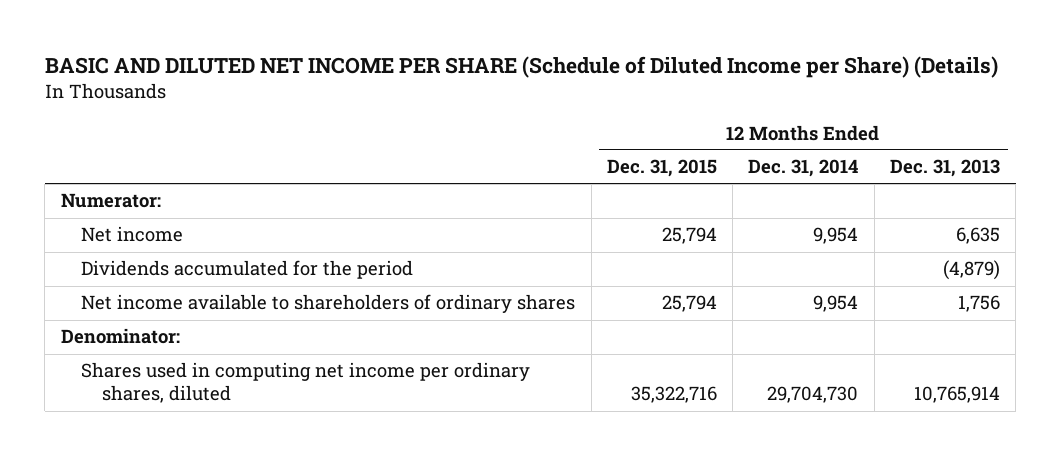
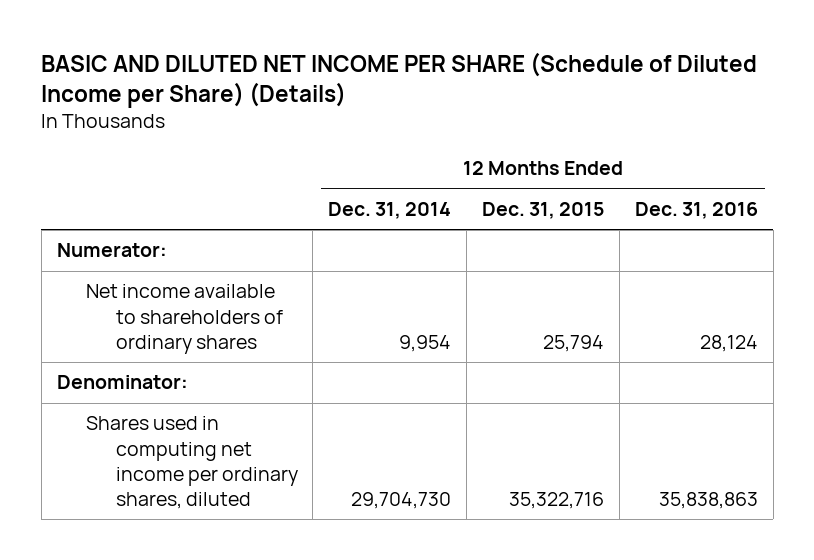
[889,159,1000,178] Dec. 31, 2013 -> none
none -> [634,201,758,219] Dec. 31, 2016
[81,226,184,243] Net income -> none
[81,260,414,280] Dividends accumulated for the period -> none

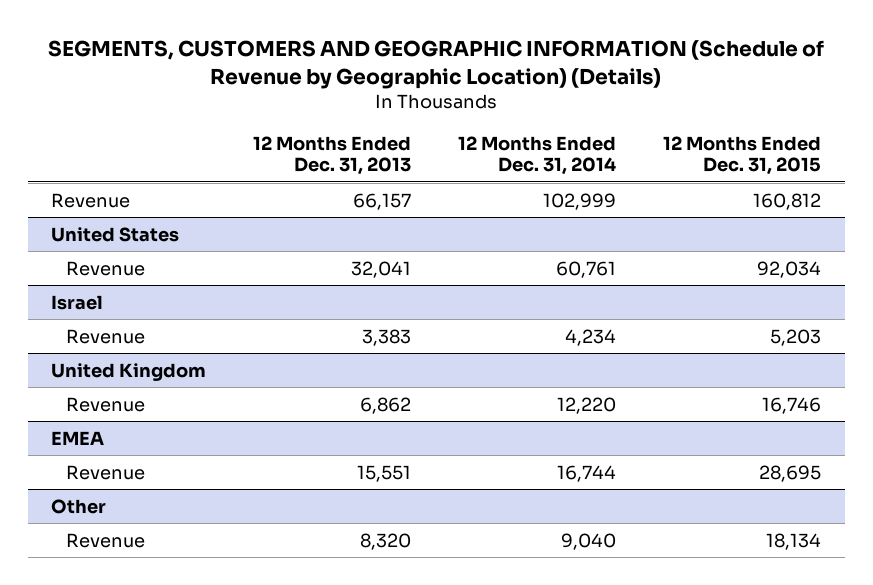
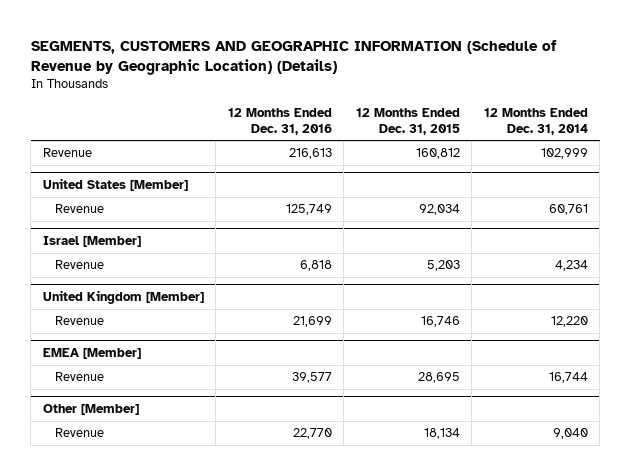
[253,135,412,176] 12 Months Ended Dec. 31, 2013 -> none
none -> [227,108,332,135] 12 Months Ended Dec. 31, 2016
[51,226,180,242] United States -> [42,178,188,192] United States [Member]
[51,294,104,310] Israel -> [42,236,141,248] Israel [Member]
[51,362,207,381] United Kingdom -> [42,290,204,305] United Kingdom [Member]
[51,430,105,445] EMEA -> [42,348,141,360] EMEA [Member]
[51,498,107,514] Other -> [42,404,139,416] Other [Member]

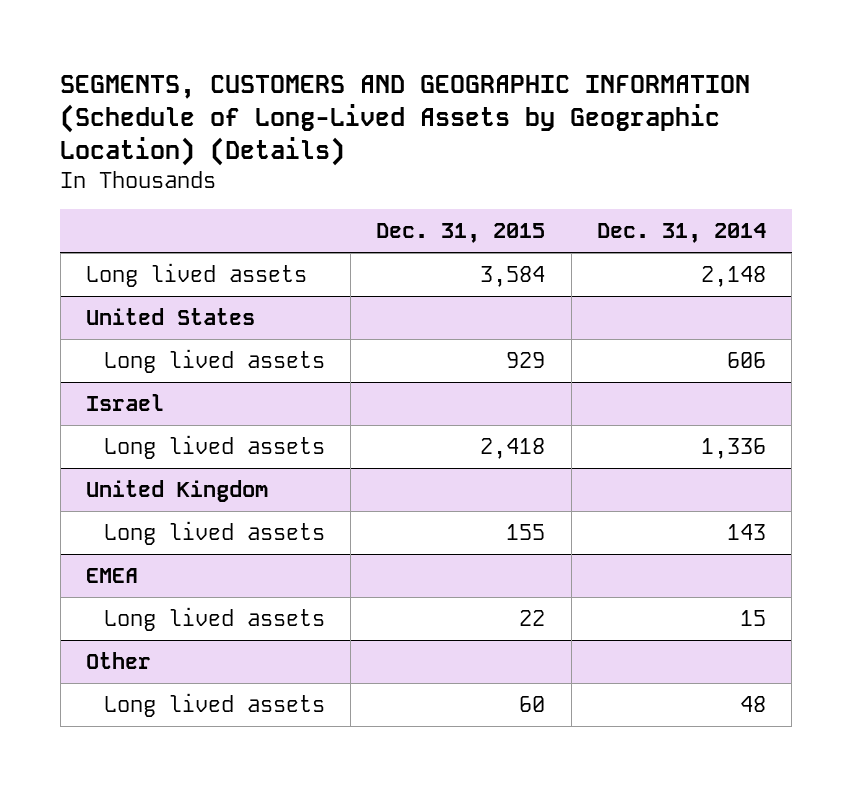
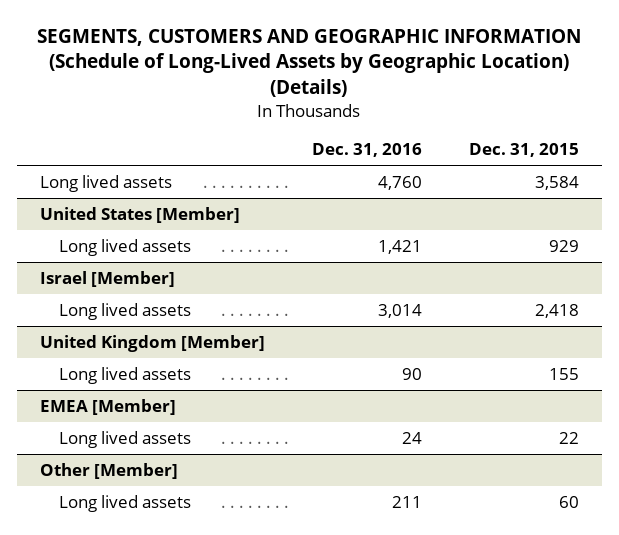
[597,223,767,244] Dec. 31, 2014 -> none
none -> [311,143,422,158] Dec. 31, 2016
[86,307,256,325] United States -> [40,206,241,223] United States [Member]
[86,393,165,411] Israel -> [40,270,176,287] Israel [Member]
[86,479,269,502] United Kingdom -> [40,334,266,352] United Kingdom [Member]
[86,567,139,583] EMEA -> [40,398,177,415] EMEA [Member]
[86,651,152,669] Other -> [40,462,179,479] Other [Member]

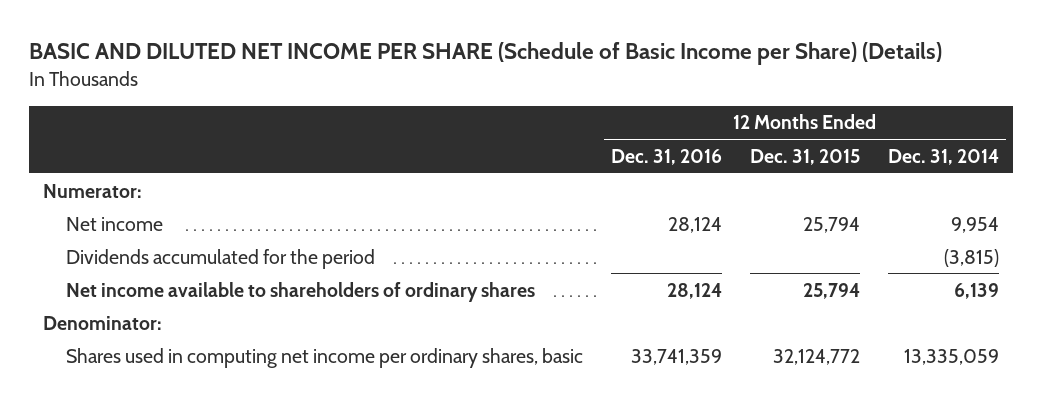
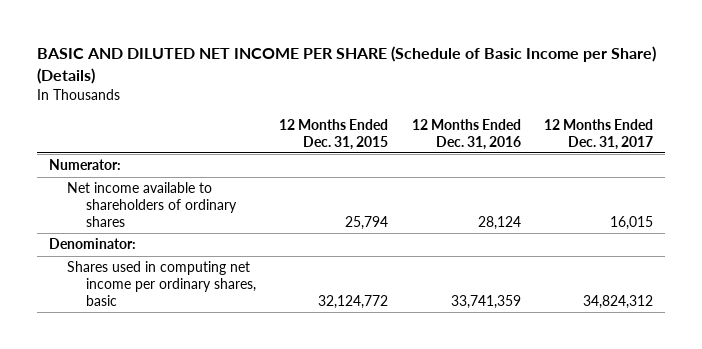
[887,148,999,165] Dec. 31, 2014 -> none
none -> [544,118,654,150] 12 Months Ended Dec. 31, 2017
[65,216,163,231] Net income -> none
[65,248,375,269] Dividends accumulated for the period -> none

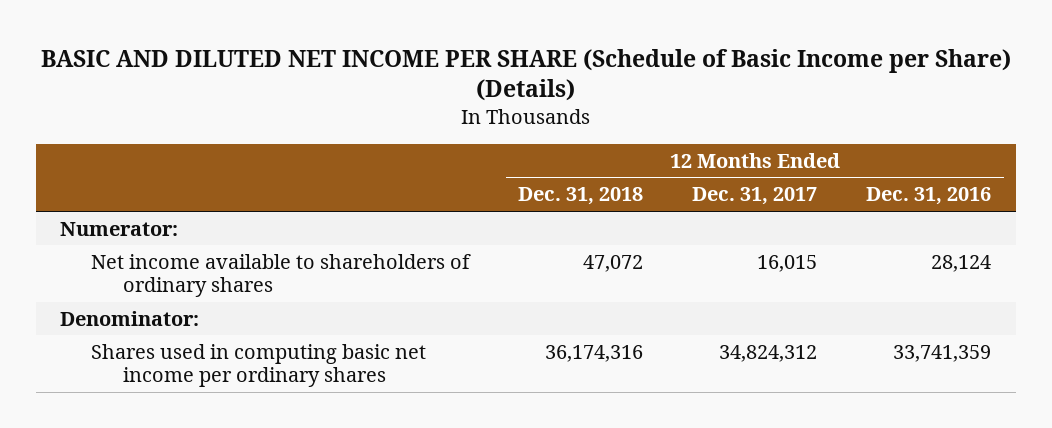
[279,118,389,150] 12 Months Ended Dec. 31, 2015 -> none
none -> [518,187,644,206] Dec. 31, 2018
[67,261,256,306] Shares used in computing net income per ordinary shares, basic -> [91,343,427,388] Shares used in computing basic net income per ordinary shares

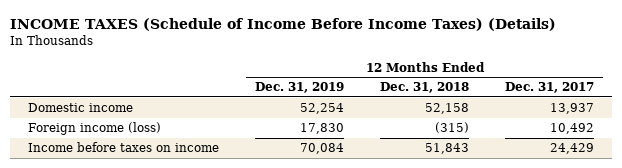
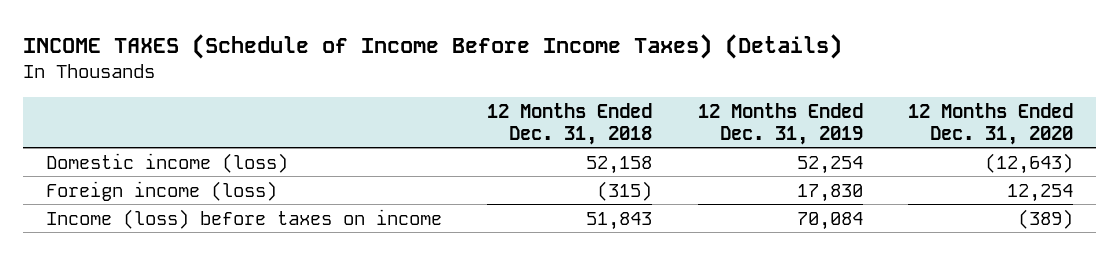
[505,82,595,94] Dec. 31, 2017 -> none
none -> [908,102,1074,145] 12 Months Ended Dec. 31, 2020
[28,103,134,113] Domestic income -> [45,152,288,173] Domestic income (loss)
[28,142,220,153] Income before taxes on income -> [45,208,442,229] Income (loss) before taxes on income

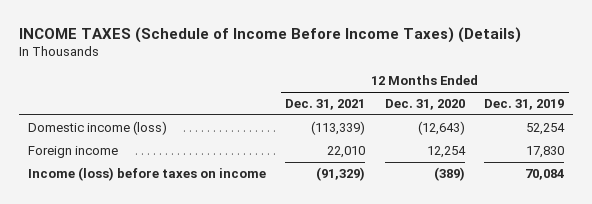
[487,102,653,145] 12 Months Ended Dec. 31, 2018 -> none
none -> [285,98,366,110] Dec. 31, 2021
[45,180,277,201] Foreign income (loss) -> [28,145,119,158] Foreign income

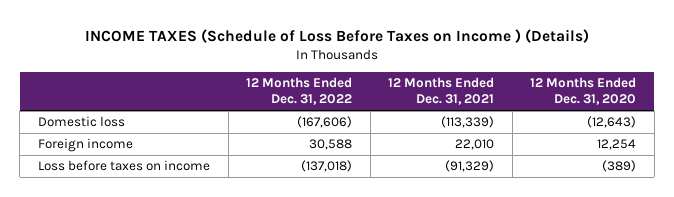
[18,26,521,43] INCOME TAXES (Schedule of Income Before Income Taxes) (Details) -> [85,28,590,43] INCOME TAXES (Schedule of Loss Before Taxes on Income ) (Details)
[483,98,564,110] Dec. 31, 2019 -> none
none -> [246,77,353,106] 12 Months Ended Dec. 31, 2022
[28,120,168,135] Domestic income (loss) -> [37,116,125,128] Domestic loss
[28,166,267,181] Income (loss) before taxes on income -> [37,160,210,172] Loss before taxes on income

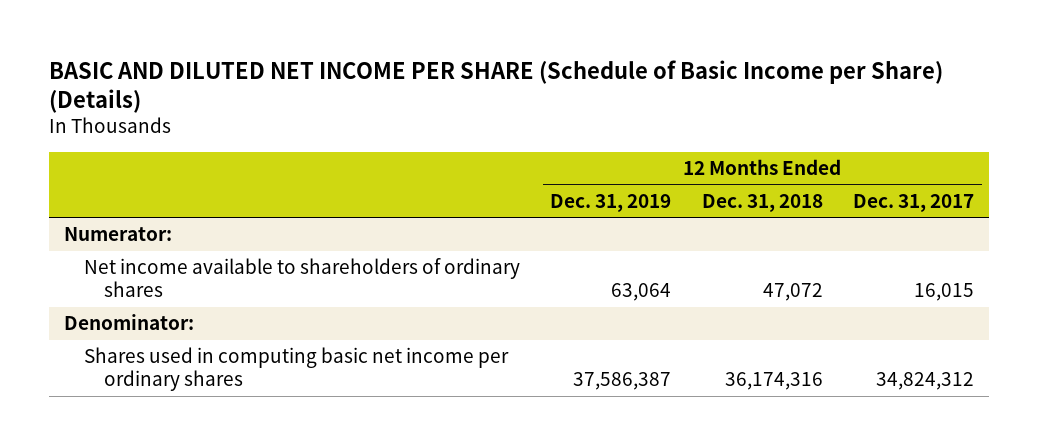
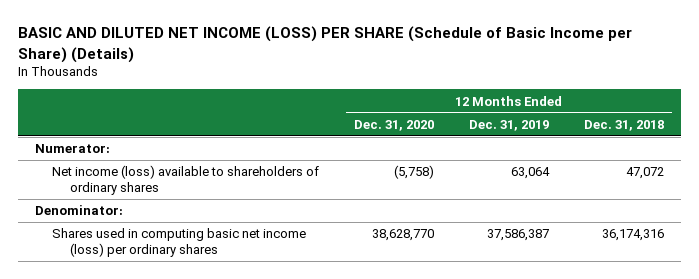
[49,59,944,113] BASIC AND DILUTED NET INCOME PER SHARE (Schedule of Basic Income per Share) (Details) -> [18,26,633,63] BASIC AND DILUTED NET INCOME (LOSS) PER SHARE (Schedule of Basic Income per Share) (Details)
[852,193,974,212] Dec. 31, 2017 -> none
none -> [354,119,435,131] Dec. 31, 2020
[84,258,521,298] Net income available to shareholders of ordinary shares -> [52,165,320,195] Net income (loss) available to shareholders of ordinary shares
[84,347,510,392] Shares used in computing basic net income per ordinary shares -> [52,228,307,257] Shares used in computing basic net income (loss) per ordinary shares

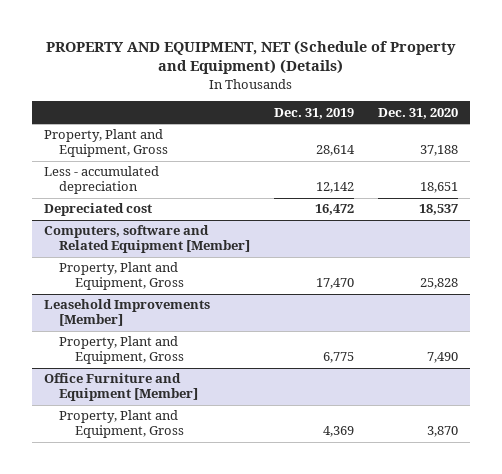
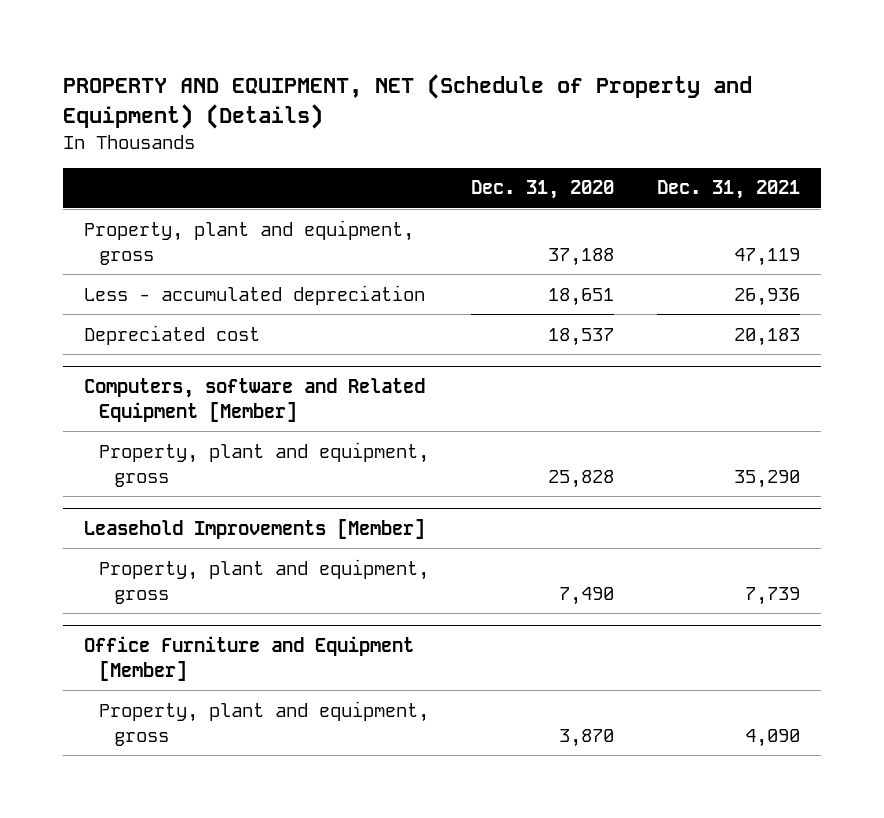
[274,107,355,119] Dec. 31, 2019 -> none
none -> [656,180,800,200] Dec. 31, 2021
[43,129,169,158] Property, Plant and Equipment, Gross -> [84,219,415,265] Property, plant and equipment, gross
[59,262,184,291] Property, Plant and Equipment, Gross -> [99,441,430,487] Property, plant and equipment, gross
[59,336,184,365] Property, Plant and Equipment, Gross -> [99,558,430,604] Property, plant and equipment, gross
[59,410,184,439] Property, Plant and Equipment, Gross -> [99,700,430,746] Property, plant and equipment, gross

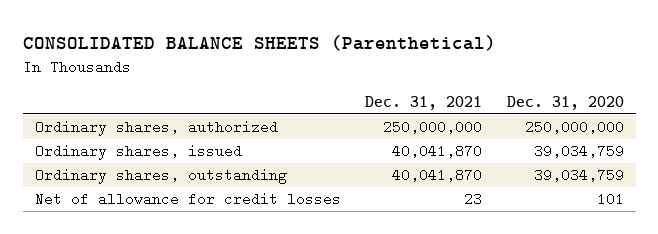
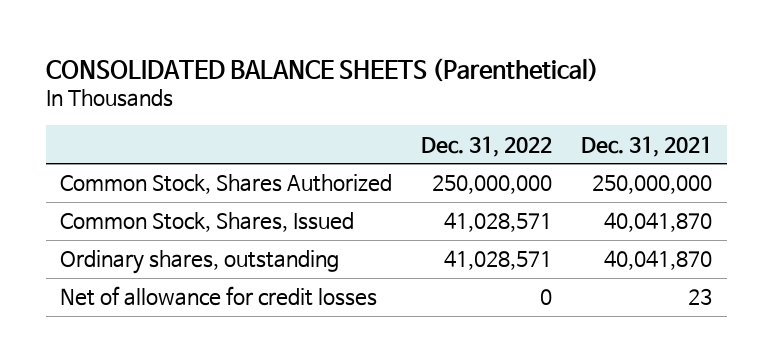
[506,95,624,110] Dec. 31, 2020 -> none
none -> [421,135,553,157] Dec. 31, 2022
[34,120,278,137] Ordinary shares, authorized -> [60,174,393,195] Common Stock, Shares Authorized
[34,144,242,161] Ordinary shares, issued -> [60,212,355,233] Common Stock, Shares, Issued

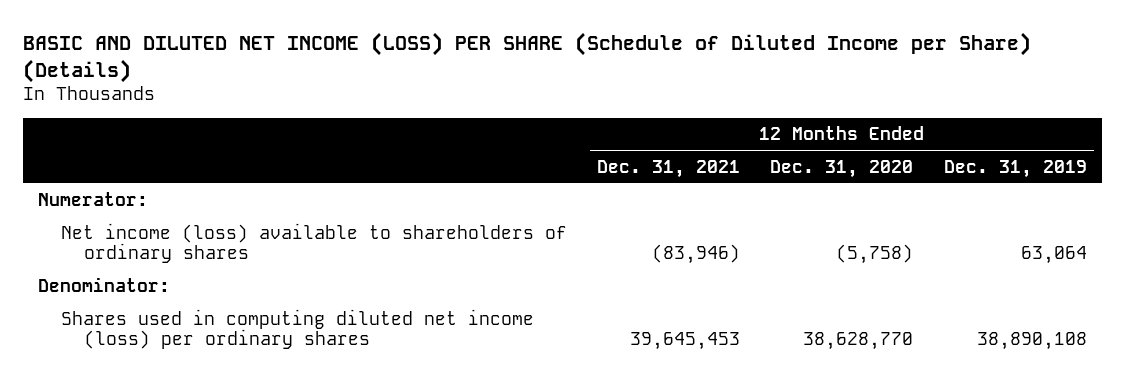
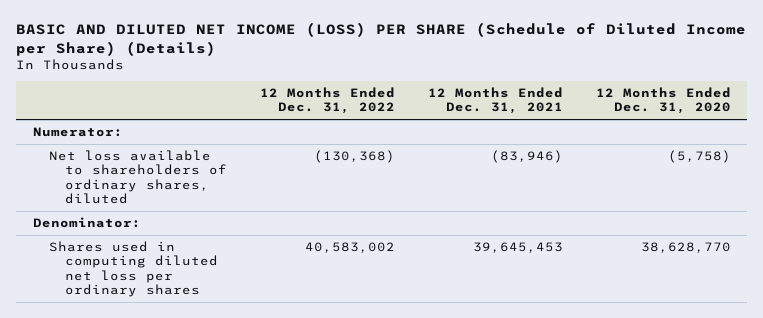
[943,159,1087,178] Dec. 31, 2019 -> none
none -> [259,87,395,115] 12 Months Ended Dec. 31, 2022
[61,223,568,264] Net income (loss) available to shareholders of ordinary shares -> [48,149,227,205] Net loss available to shareholders of ordinary shares, diluted
[61,309,535,350] Shares used in computing diluted net income (loss) per ordinary shares -> [48,240,218,298] Shares used in computing diluted net loss per ordinary shares

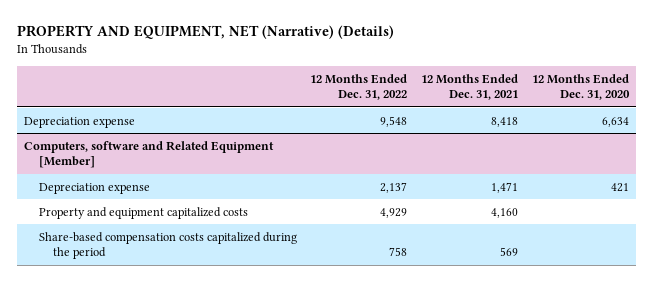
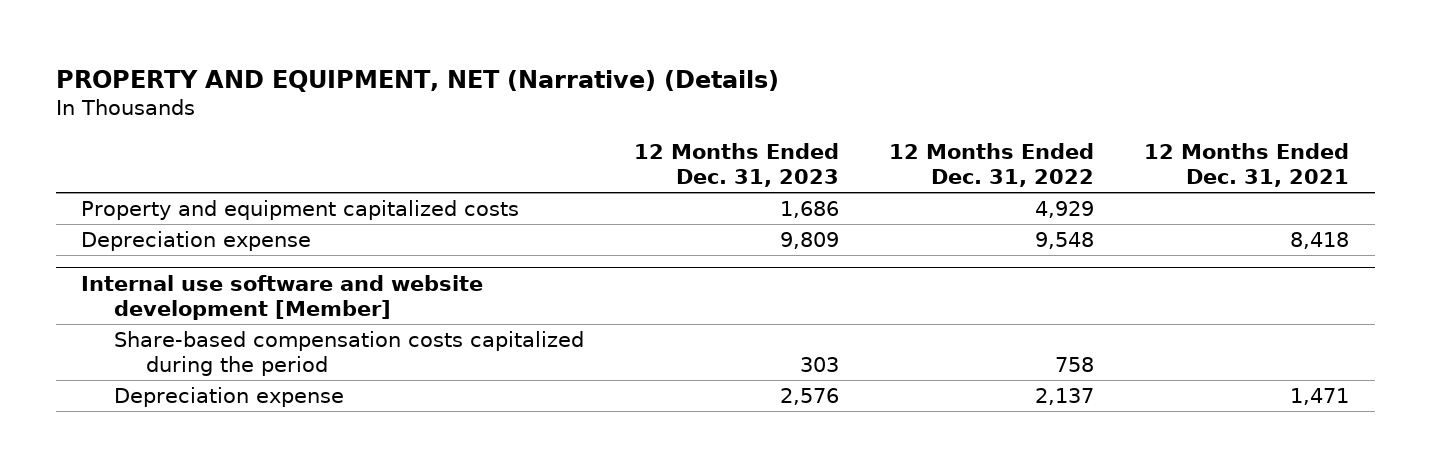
[531,73,630,101] 12 Months Ended Dec. 31, 2020 -> none
none -> [633,142,839,188] 12 Months Ended Dec. 31, 2023
none -> [81,199,520,220] Property and equipment capitalized costs
[23,140,274,169] Computers, software and Related Equipment [Member] -> none
none -> [81,274,484,321] Internal use software and website development [Member]
none -> [113,330,584,377] Share-based compensation costs capitalized during the period
[38,206,248,219] Property and equipment capitalized costs -> none
[38,231,297,260] Share-based compensation costs capitalized during the period -> none

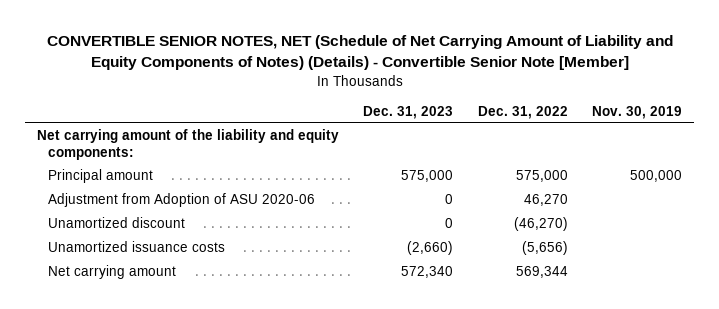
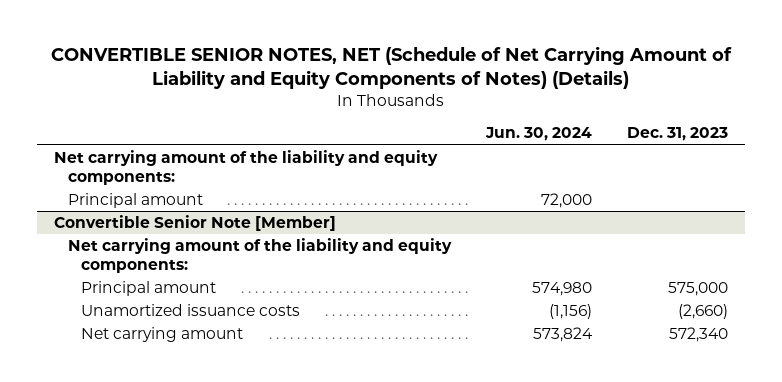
[46,35,673,71] CONVERTIBLE SENIOR NOTES, NET (Schedule of Net Carrying Amount of Liability and Equity Components of Notes) (Details) - Convertible Senior Note [Member] -> [51,45,733,89] CONVERTIBLE SENIOR NOTES, NET (Schedule of Net Carrying Amount of Liability and Equity Components of Notes) (Details)
[477,105,568,119] Dec. 31, 2022 -> none
[591,105,682,119] Nov. 30, 2019 -> none
none -> [484,127,592,142] Jun. 30, 2024
none -> [67,193,203,209] Principal amount
none -> [54,215,337,232] Convertible Senior Note [Member]
none -> [67,238,452,273] Net carrying amount of the liability and equity components:
[47,193,315,208] Adjustment from Adoption of ASU 2020-06 -> none
[47,217,185,229] Unamortized discount -> none

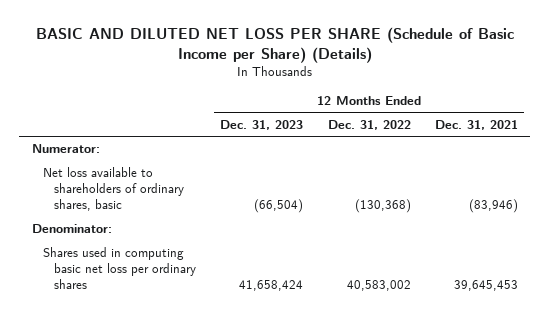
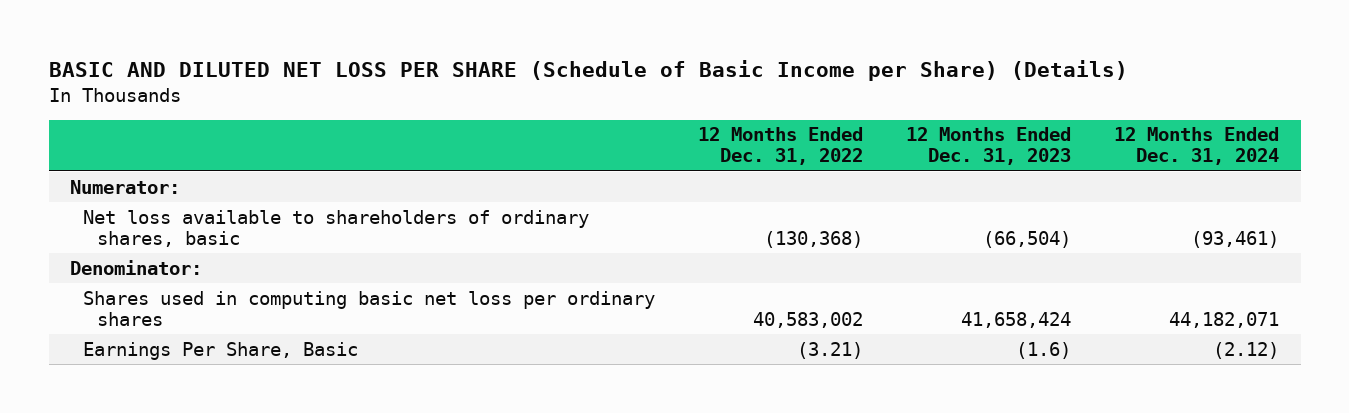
[435,119,519,130] Dec. 31, 2021 -> none
none -> [1114,127,1280,166] 12 Months Ended Dec. 31, 2024
none -> [83,341,359,360] Earnings Per Share, Basic

